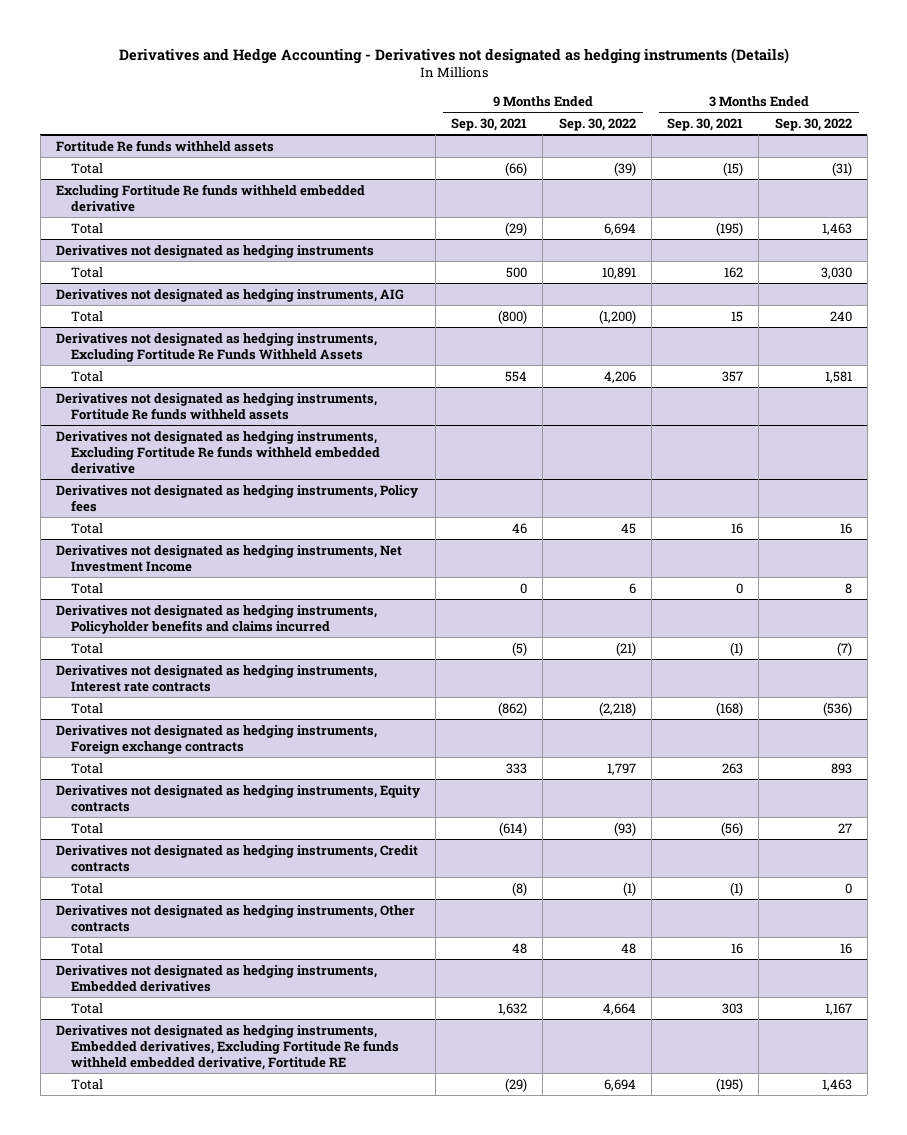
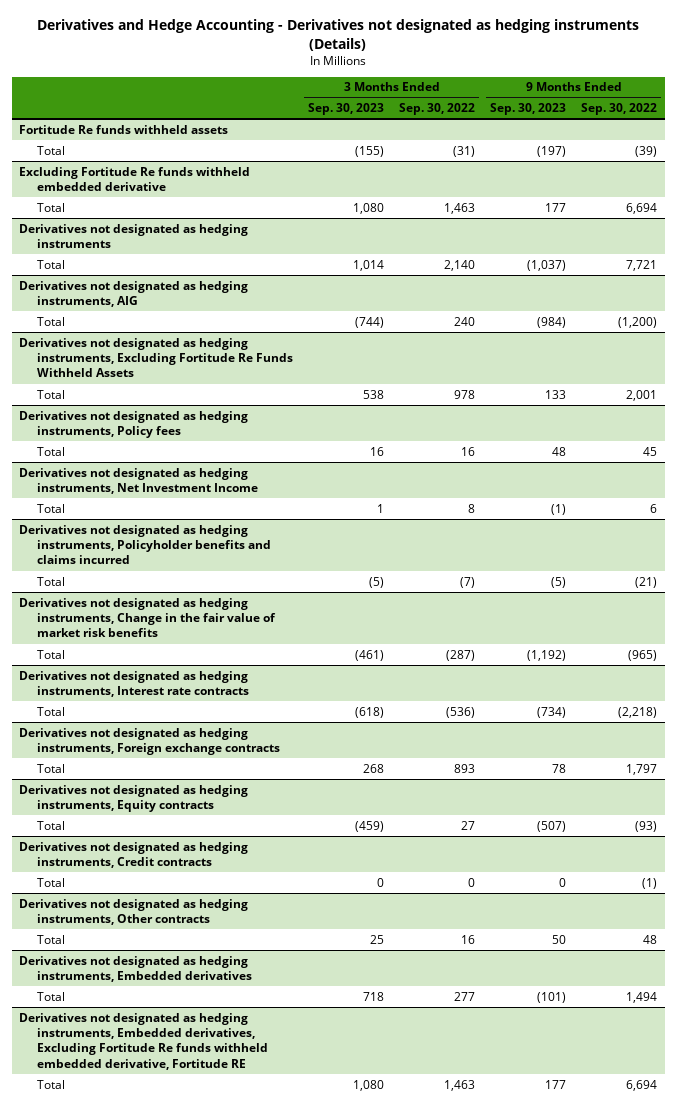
[451,117,528,131] Sep. 30, 2021 -> none
[667,117,744,131] Sep. 30, 2021 -> none
none -> [308,103,385,116] Sep. 30, 2023
none -> [490,103,567,116] Sep. 30, 2023
[601,266,636,279] 10,891 -> [626,259,658,271] 7,721
[820,266,852,279] 3,030 -> [444,259,476,271] 2,140
[55,392,377,420] Derivatives not designated as hedging instruments, Fortitude Re funds withheld assets -> none
[55,430,380,474] Derivatives not designated as hedging instruments, Excluding Fortitude Re funds withheld embedded derivative -> none
[603,370,636,383] 4,206 -> [626,389,658,401] 2,001
[824,370,852,383] 1,581 -> [454,389,476,399] 978
none -> [19,597,277,638] Derivatives not designated as hedging instruments, Change in the fair value of market risk benefits
none -> [37,649,66,659] Total
[602,1002,636,1015] 4,664 -> [626,991,658,1003] 1,494
[824,1002,852,1015] 1,167 -> [454,991,476,1001] 277

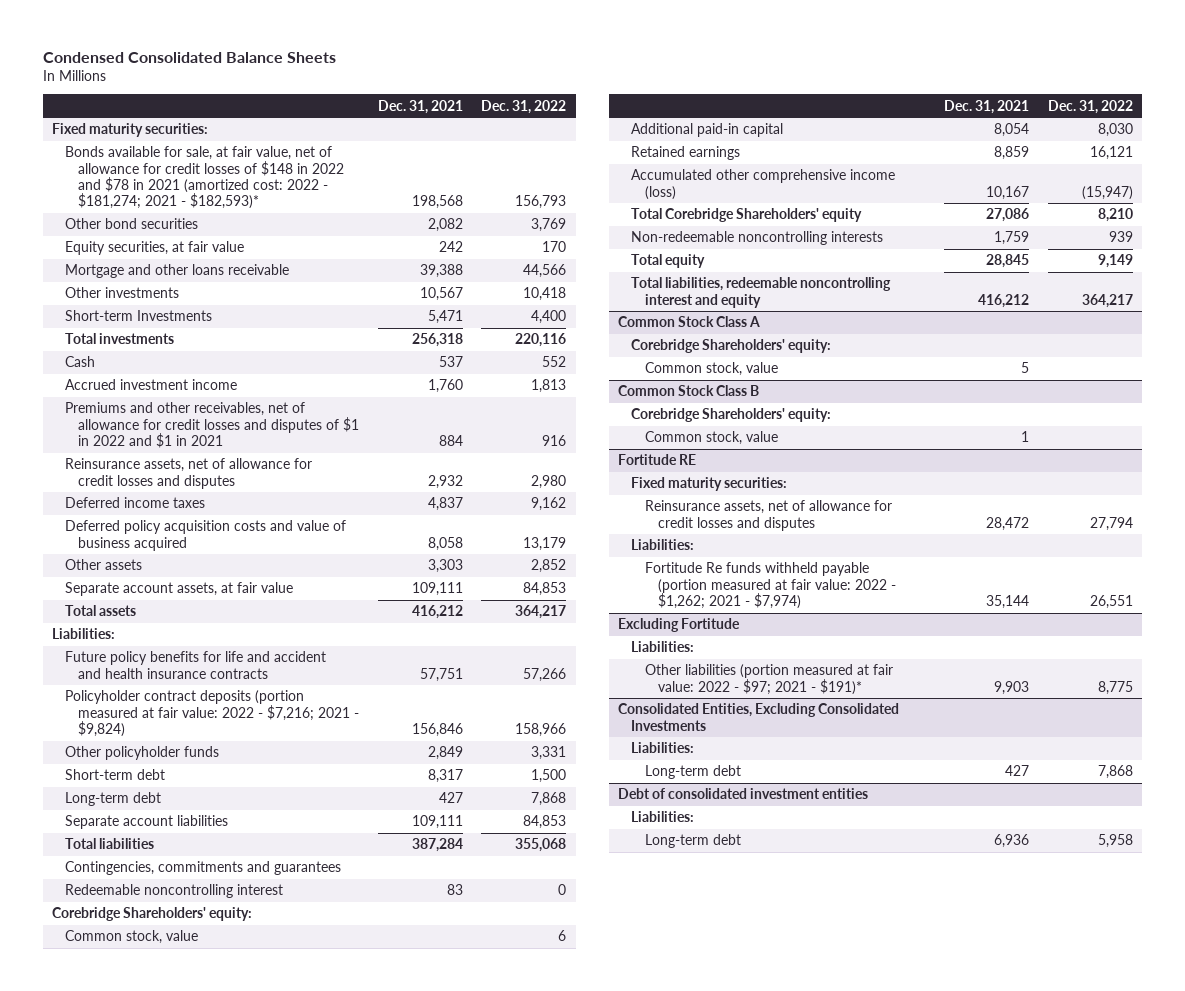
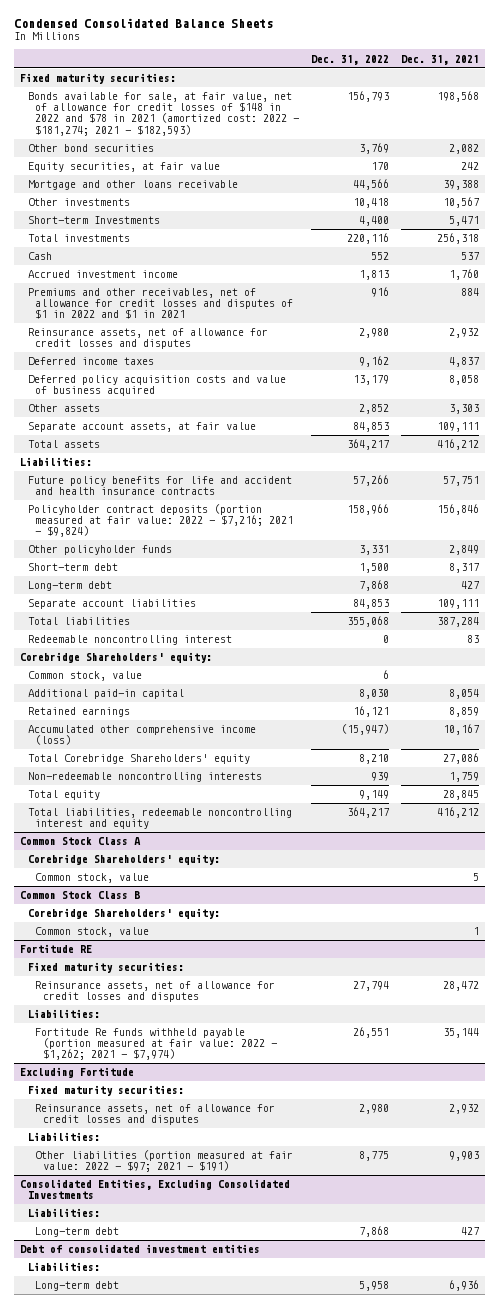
[65,146,345,210] Bonds available for sale, at fair value, net of allowance for credit losses of $148 in 2022 and $78 in 2021 (amortized cost: 2022 - $181,274; 2021 - $182,593)* -> [27,92,300,136] Bonds available for sale, at fair value, net of allowance for credit losses of $148 in 2022 and $78 in 2021 (amortized cost: 2022 - $181,274; 2021 - $182,593)
[65,861,342,876] Contingencies, commitments and guarantees -> none
none -> [27,1085,184,1097] Fixed maturity securities:
none -> [35,1104,276,1126] Reinsurance assets, net of allowance for credit losses and disputes
[644,664,893,695] Other liabilities (portion measured at fair value: 2022 - $97; 2021 - $191)* -> [35,1150,294,1173] Other liabilities (portion measured at fair value: 2022 - $97; 2021 - $191)

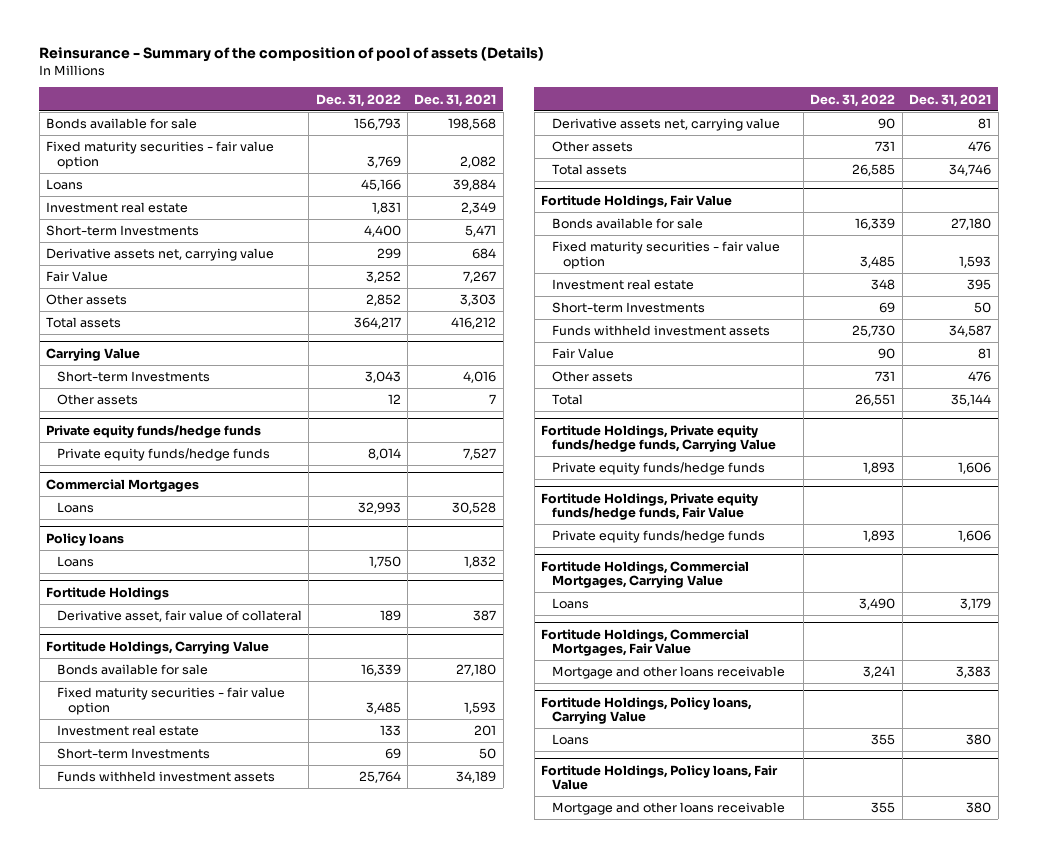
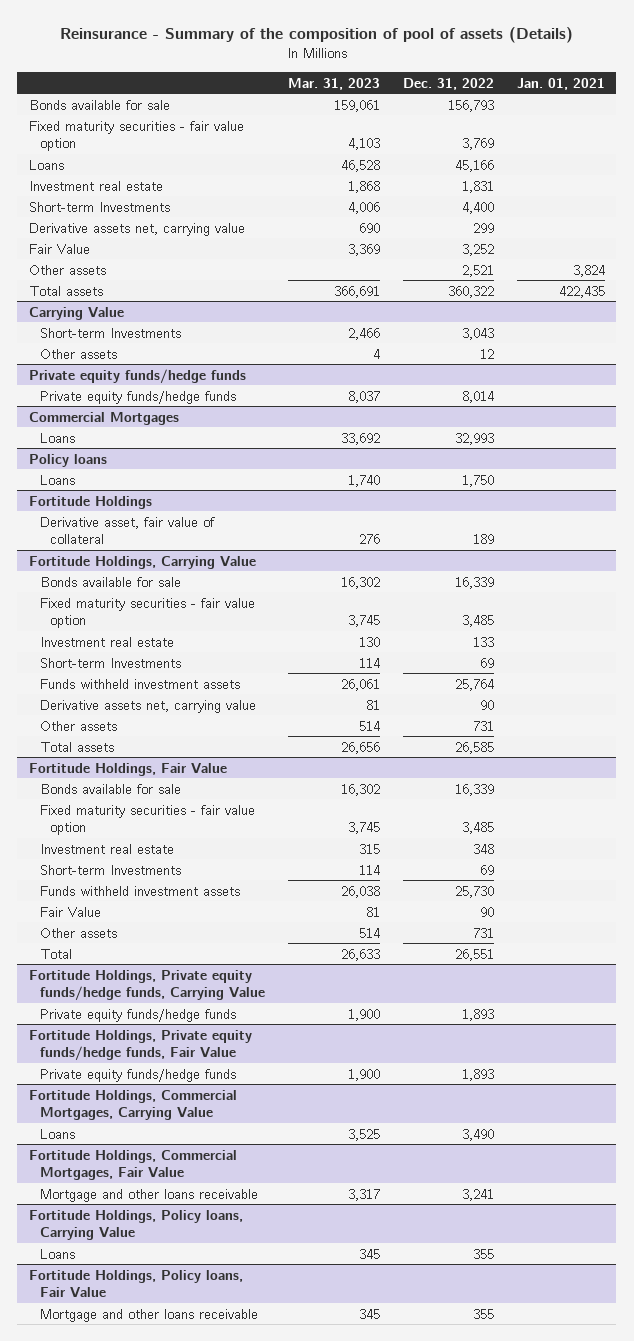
[414,93,497,107] Dec. 31, 2021 -> none
none -> [287,77,380,90] Mar. 31, 2023
none -> [516,77,605,90] Jan. 01, 2021
[365,294,401,307] 2,852 -> [461,264,494,277] 2,521
[353,317,401,330] 364,217 -> [447,285,494,298] 360,322

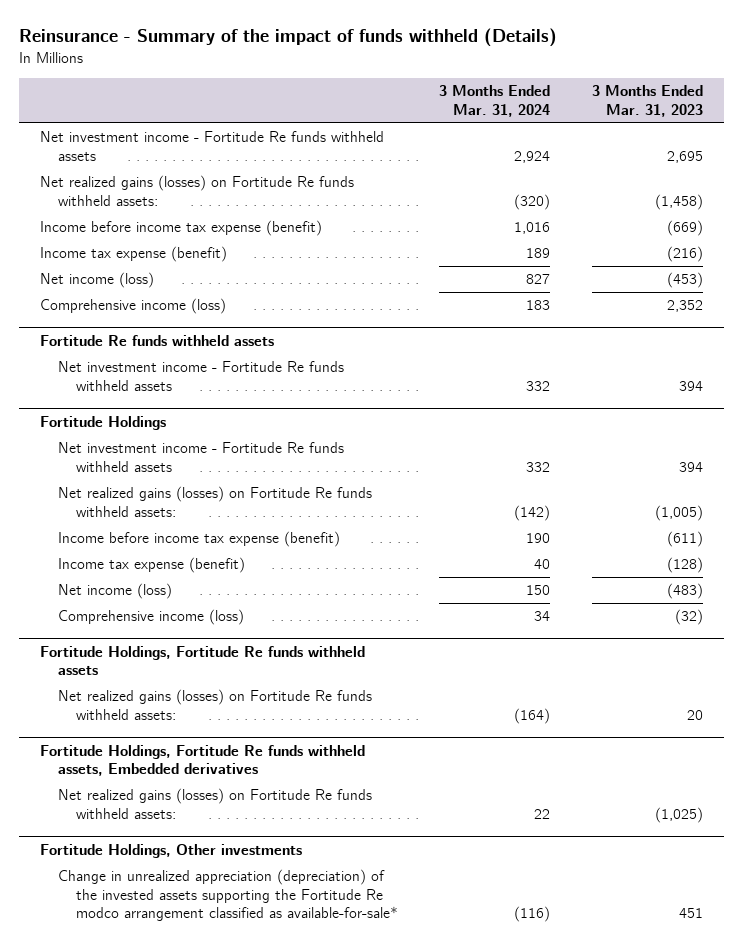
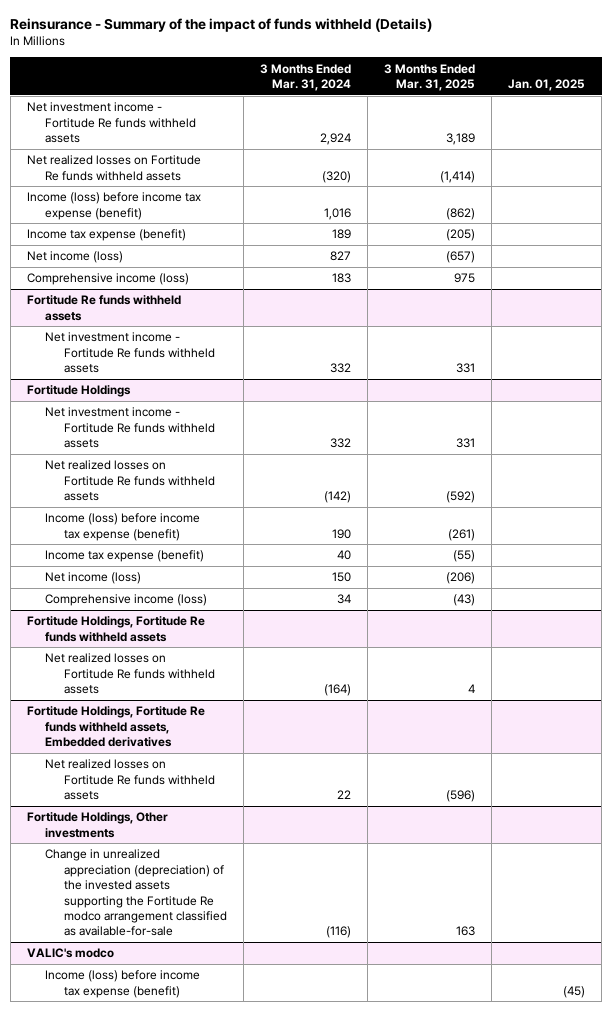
[591,85,703,117] 3 Months Ended Mar. 31, 2023 -> none
none -> [384,63,476,92] 3 Months Ended Mar. 31, 2025
none -> [508,79,586,92] Jan. 01, 2025
[39,175,354,206] Net realized gains (losses) on Fortitude Re funds withheld assets: -> [26,155,201,181] Net realized losses on Fortitude Re funds withheld assets
[39,220,322,237] Income before income tax expense (benefit) -> [26,192,201,220] Income (loss) before income tax expense (benefit)
[57,486,372,517] Net realized gains (losses) on Fortitude Re funds withheld assets: -> [45,460,215,502] Net realized losses on Fortitude Re funds withheld assets
[57,531,340,548] Income before income tax expense (benefit) -> [45,513,201,541] Income (loss) before income tax expense (benefit)
[57,689,372,720] Net realized gains (losses) on Fortitude Re funds withheld assets: -> [45,653,215,695] Net realized losses on Fortitude Re funds withheld assets
[57,788,372,819] Net realized gains (losses) on Fortitude Re funds withheld assets: -> [45,759,215,801] Net realized losses on Fortitude Re funds withheld assets
[57,869,398,922] Change in unrealized appreciation (depreciation) of the invested assets supporting the Fortitude Re modco arrangement classified as available-for-sale* -> [45,849,227,937] Change in unrealized appreciation (depreciation) of the invested assets supporting the Fortitude Re modco arrangement classified as available-for-sale
none -> [26,948,114,959] VALIC's modco
none -> [45,970,201,998] Income (loss) before income tax expense (benefit)

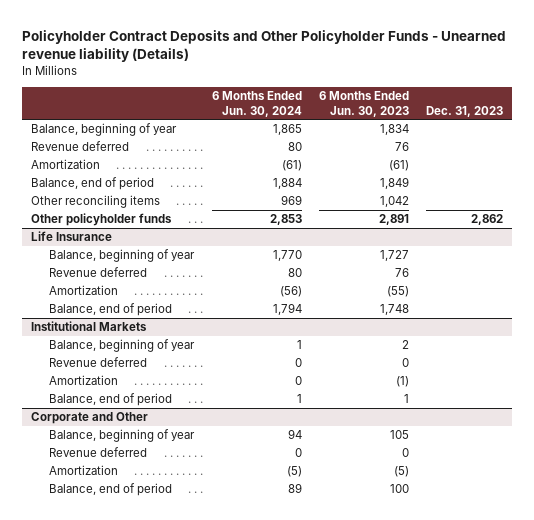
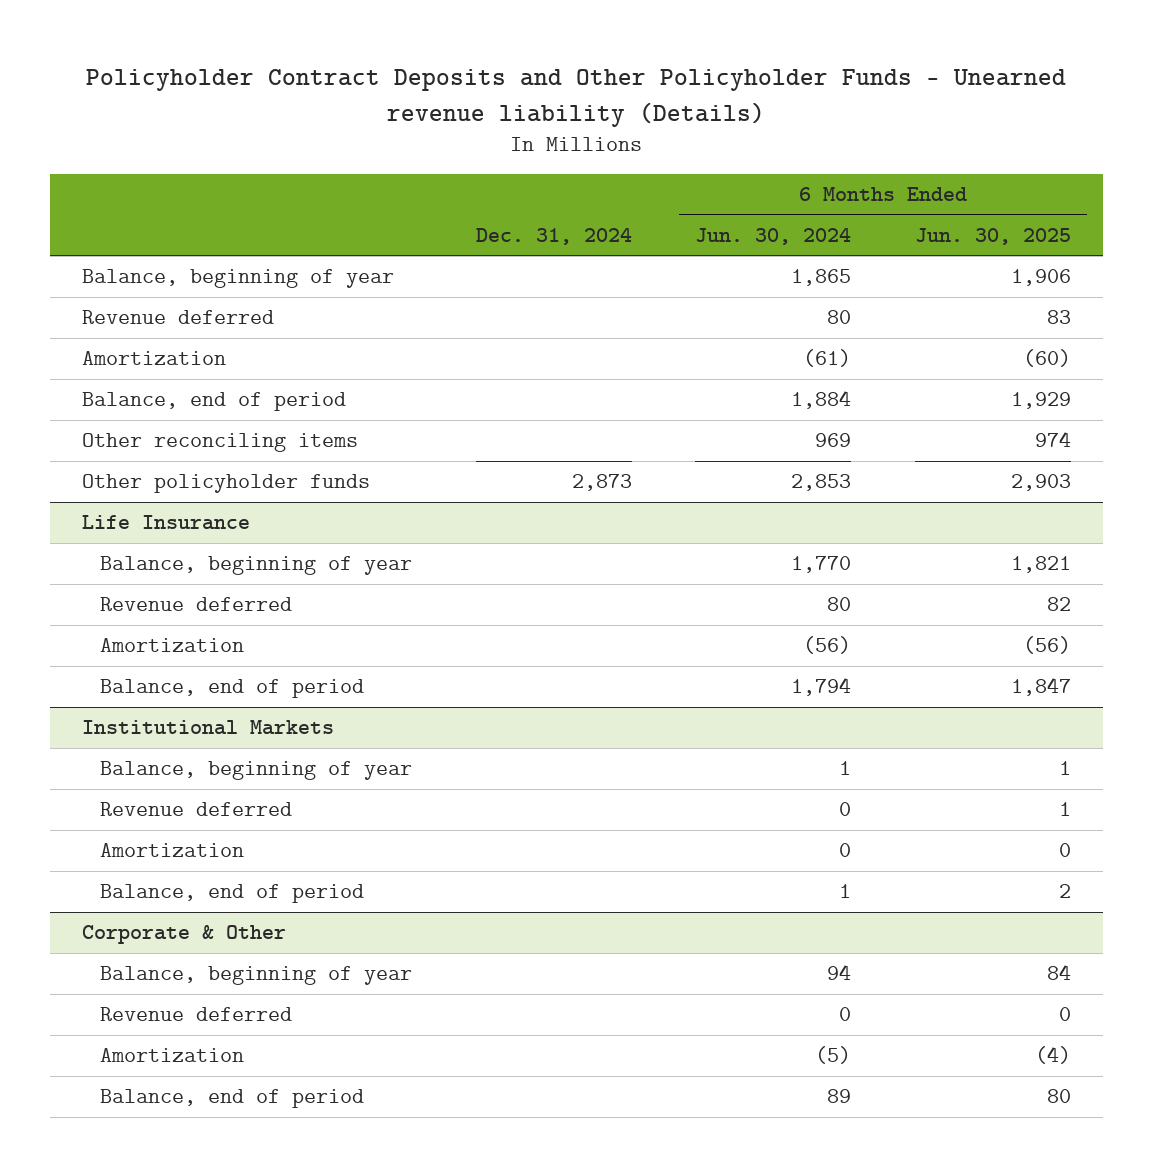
[318,90,409,117] 6 Months Ended Jun. 30, 2023 -> none
[426,105,504,117] Dec. 31, 2023 -> none
none -> [475,228,632,246] Dec. 31, 2024
none -> [915,228,1072,246] Jun. 30, 2025
[31,412,149,425] Corporate and Other -> [81,925,286,945] Corporate & Other

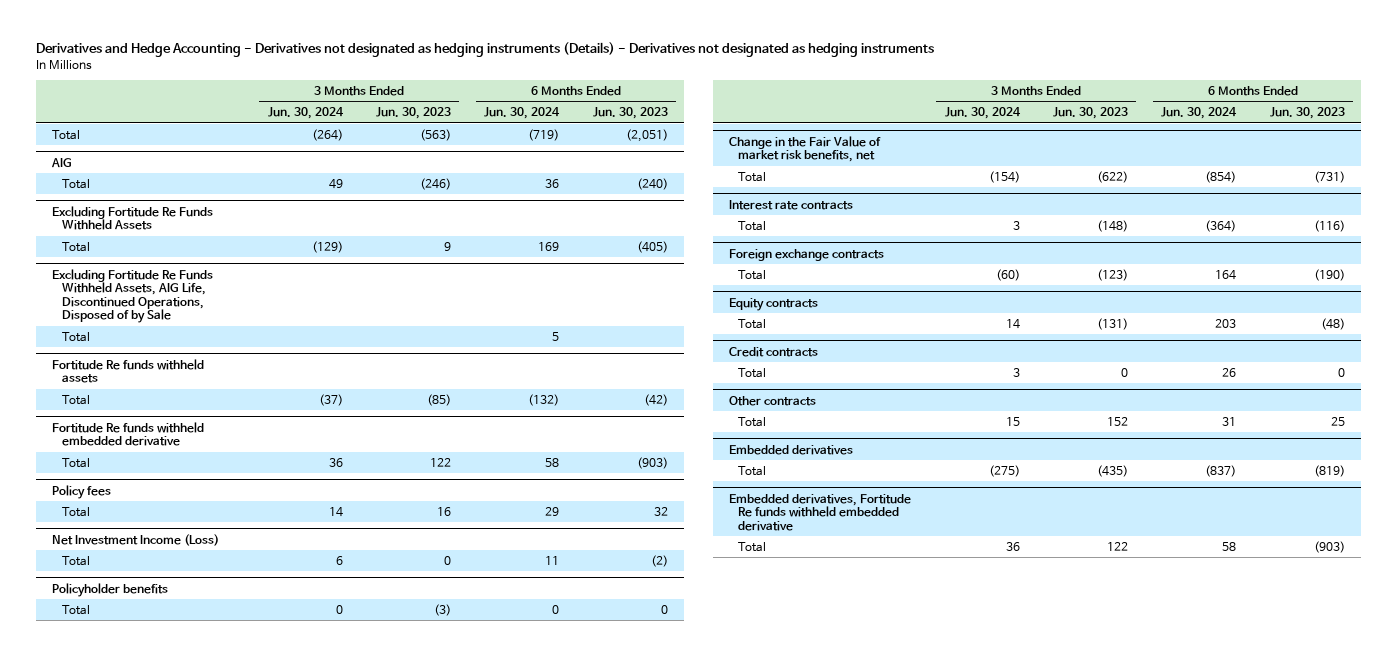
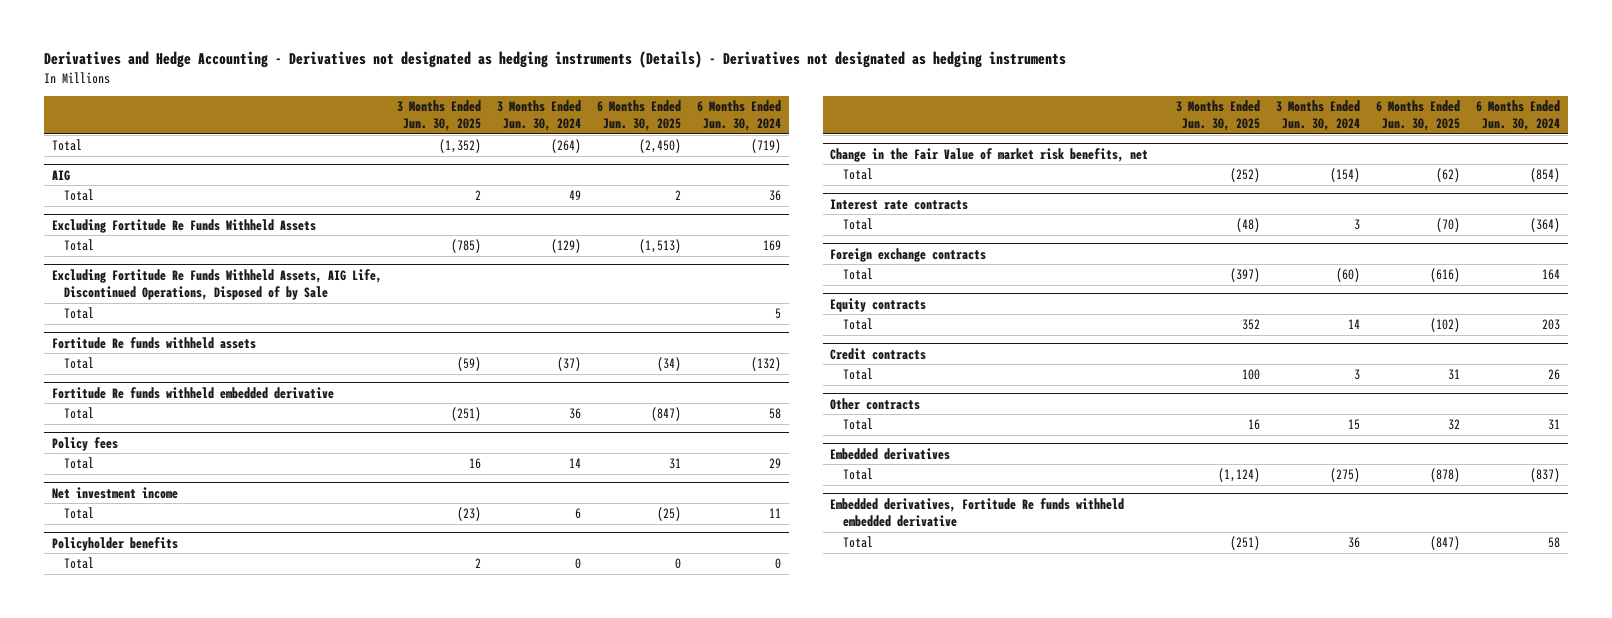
[375,107,451,120] Jun. 30, 2023 -> none
[592,107,668,120] Jun. 30, 2023 -> none
none -> [397,100,482,132] 3 Months Ended Jun. 30, 2025
none -> [597,100,682,132] 6 Months Ended Jun. 30, 2025
[52,533,220,546] Net Investment Income (Loss) -> [51,486,178,499] Net investment income

